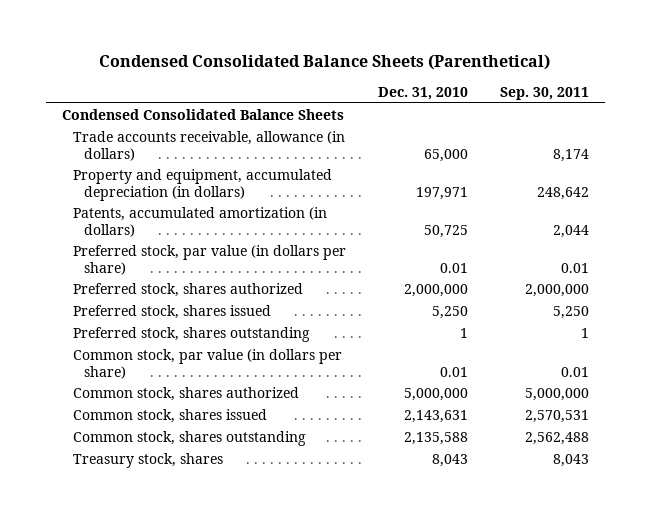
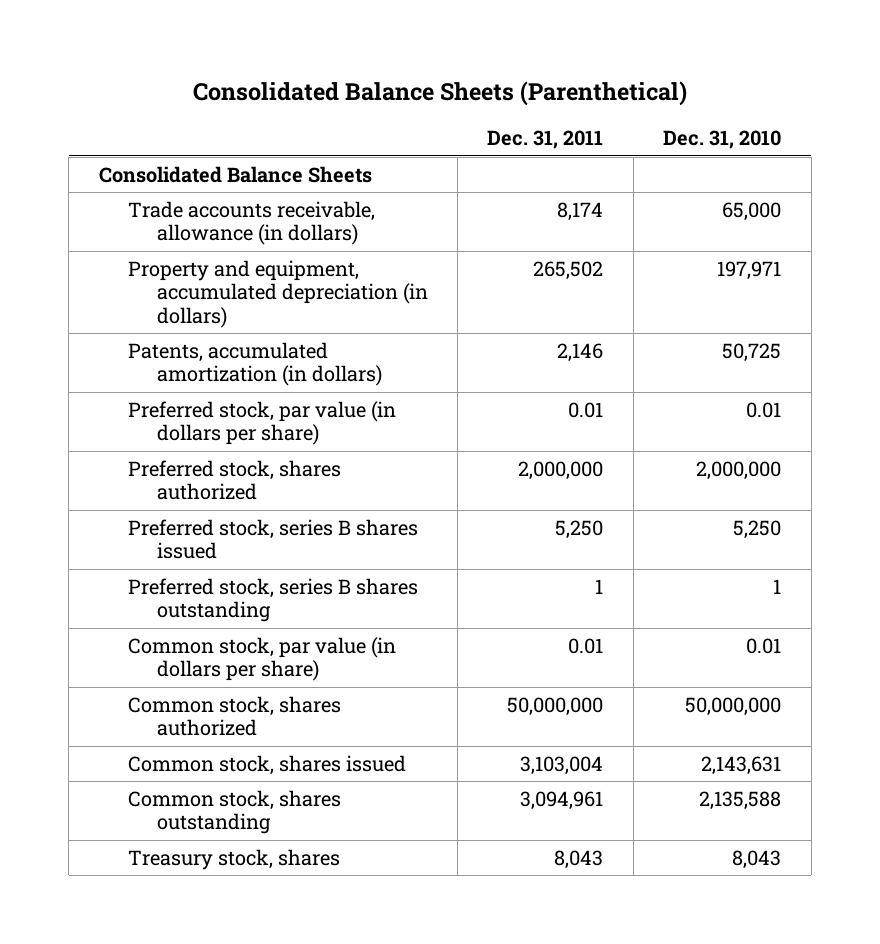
[99,54,551,71] Condensed Consolidated Balance Sheets (Parenthetical) -> [193,81,688,107] Consolidated Balance Sheets (Parenthetical)
[500,86,590,100] Sep. 30, 2011 -> none
none -> [487,130,604,150] Dec. 31, 2011
[61,108,344,120] Condensed Consolidated Balance Sheets -> [98,166,372,184] Consolidated Balance Sheets
[72,304,271,319] Preferred stock, shares issued -> [127,519,418,560] Preferred stock, series B shares issued
[72,326,310,342] Preferred stock, shares outstanding -> [127,578,418,623] Preferred stock, series B shares outstanding
[404,387,469,401] 5,000,000 -> [685,697,782,717] 50,000,000

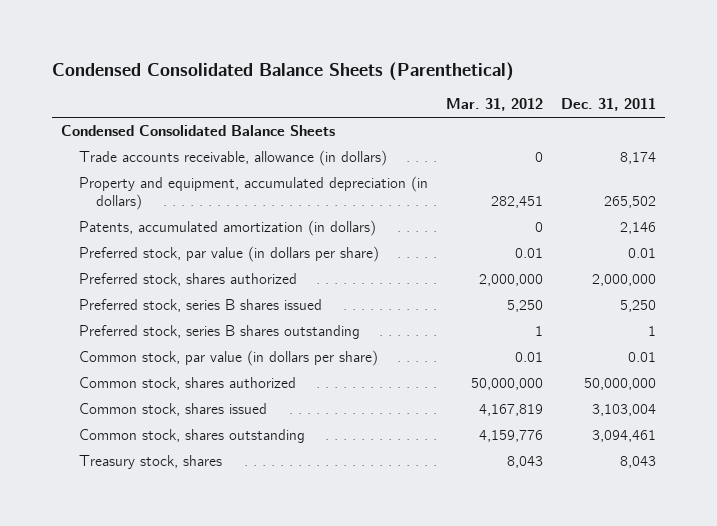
[193,81,688,107] Consolidated Balance Sheets (Parenthetical) -> [52,61,515,81] Condensed Consolidated Balance Sheets (Parenthetical)
[663,130,782,150] Dec. 31, 2010 -> none
none -> [445,98,543,112] Mar. 31, 2012
[98,166,372,184] Consolidated Balance Sheets -> [61,125,336,137] Condensed Consolidated Balance Sheets
[520,791,604,811] 3,094,961 -> [592,430,657,443] 3,094,461

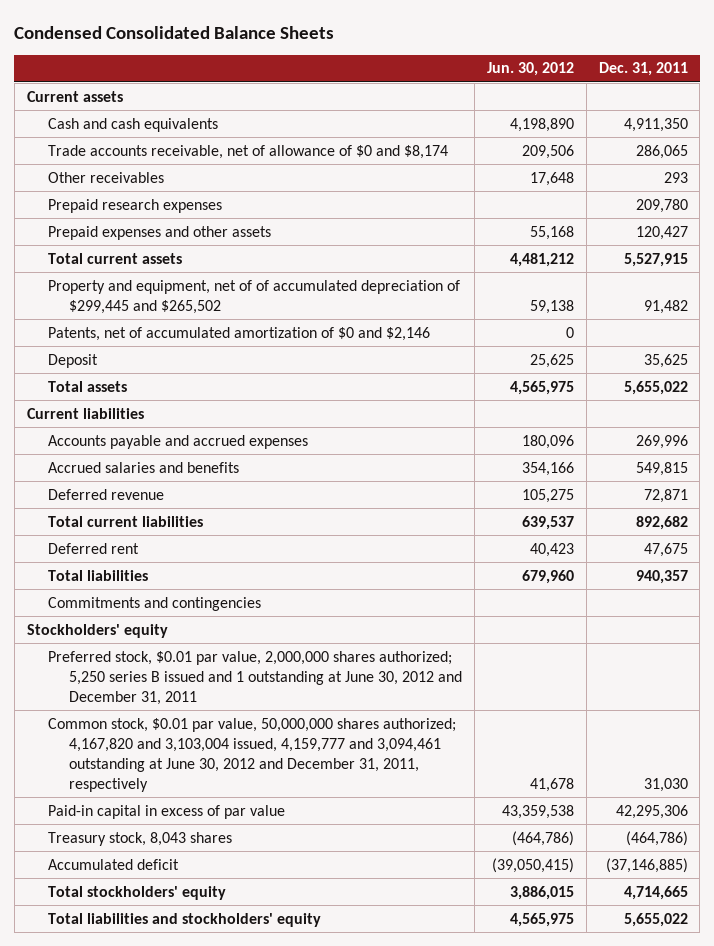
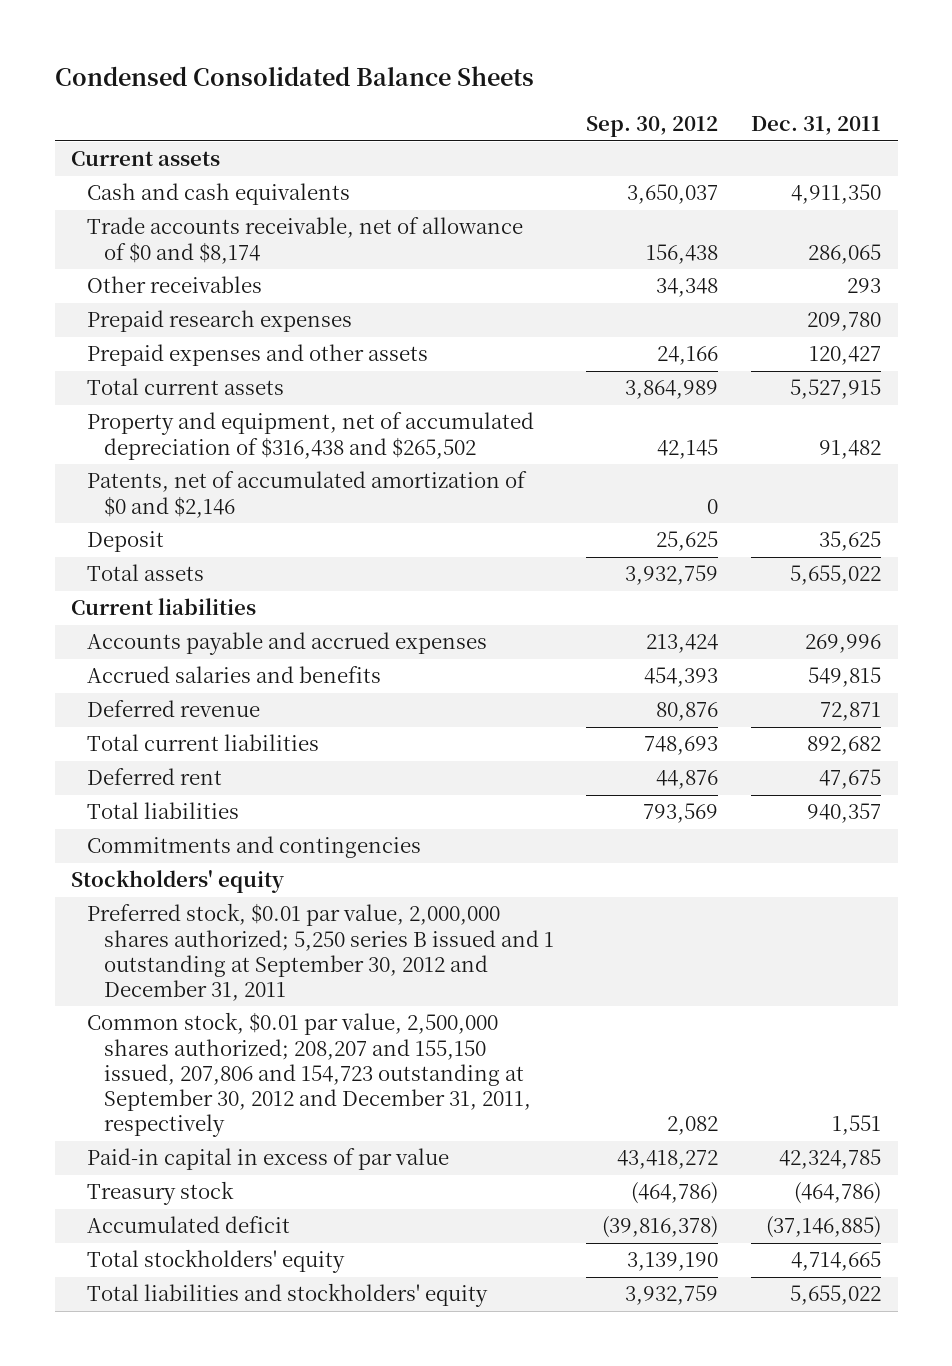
[486,62,574,77] Jun. 30, 2012 -> none
none -> [586,116,719,138] Sep. 30, 2012
[47,279,460,314] Property and equipment, net of of accumulated depreciation of $299,445 and $265,502 -> [87,412,535,460] Property and equipment, net of accumulated depreciation of $316,438 and $265,502
[47,650,462,705] Preferred stock, $0.01 par value, 2,000,000 shares authorized; 5,250 series B issued and 1 outstanding at June 30, 2012 and December 31, 2011 -> [87,903,554,1001] Preferred stock, $0.01 par value, 2,000,000 shares authorized; 5,250 series B issued and 1 outstanding at September 30, 2012 and December 31, 2011
[47,717,456,792] Common stock, $0.01 par value, 50,000,000 shares authorized; 4,167,820 and 3,103,004 issued, 4,159,777 and 3,094,461 outstanding at June 30, 2012 and December 31, 2011, respectively -> [87,1012,531,1138] Common stock, $0.01 par value, 2,500,000 shares authorized; 208,207 and 155,150 issued, 207,806 and 154,723 outstanding at September 30, 2012 and December 31, 2011, respectively
[643,777,688,792] 31,030 -> [832,1115,882,1136] 1,551
[615,804,688,819] 42,295,306 -> [779,1149,882,1170] 42,324,785
[47,831,232,846] Treasury stock, 8,043 shares -> [87,1181,235,1206] Treasury stock

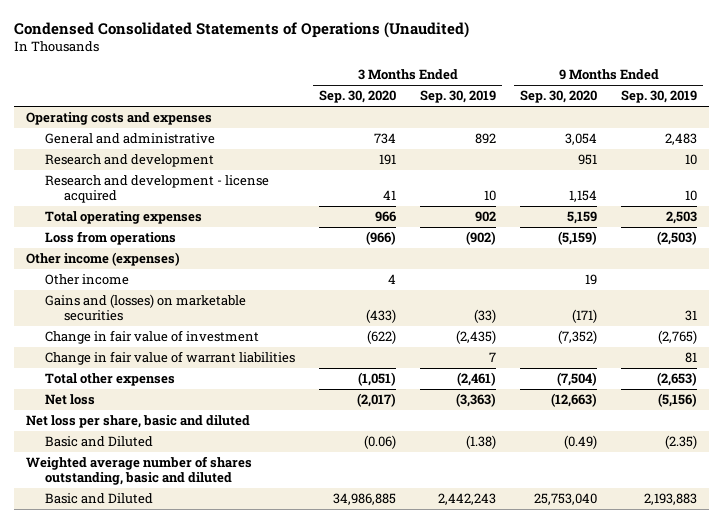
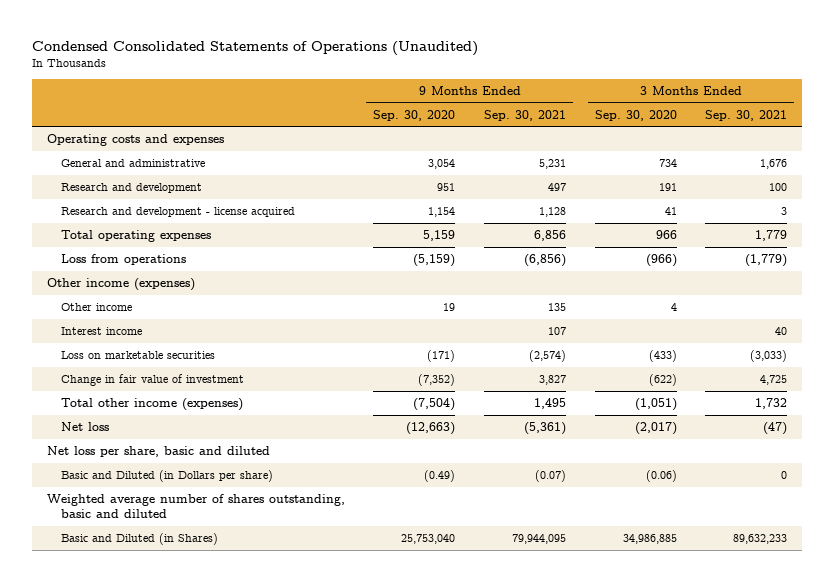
[420,90,497,104] Sep. 30, 2019 -> none
[621,90,698,104] Sep. 30, 2019 -> none
none -> [484,109,567,121] Sep. 30, 2021
none -> [705,109,788,121] Sep. 30, 2021
none -> [61,327,143,336] Interest income
[44,294,246,322] Gains and (losses) on marketable securities -> [61,351,216,360] Loss on marketable securities
[44,351,295,366] Change in fair value of warrant liabilities -> none
[44,373,175,387] Total other expenses -> [61,398,244,412] Total other income (expenses)
[44,436,153,448] Basic and Diluted -> [61,470,274,483] Basic and Diluted (in Dollars per share)
[44,493,153,505] Basic and Diluted -> [61,533,219,546] Basic and Diluted (in Shares)

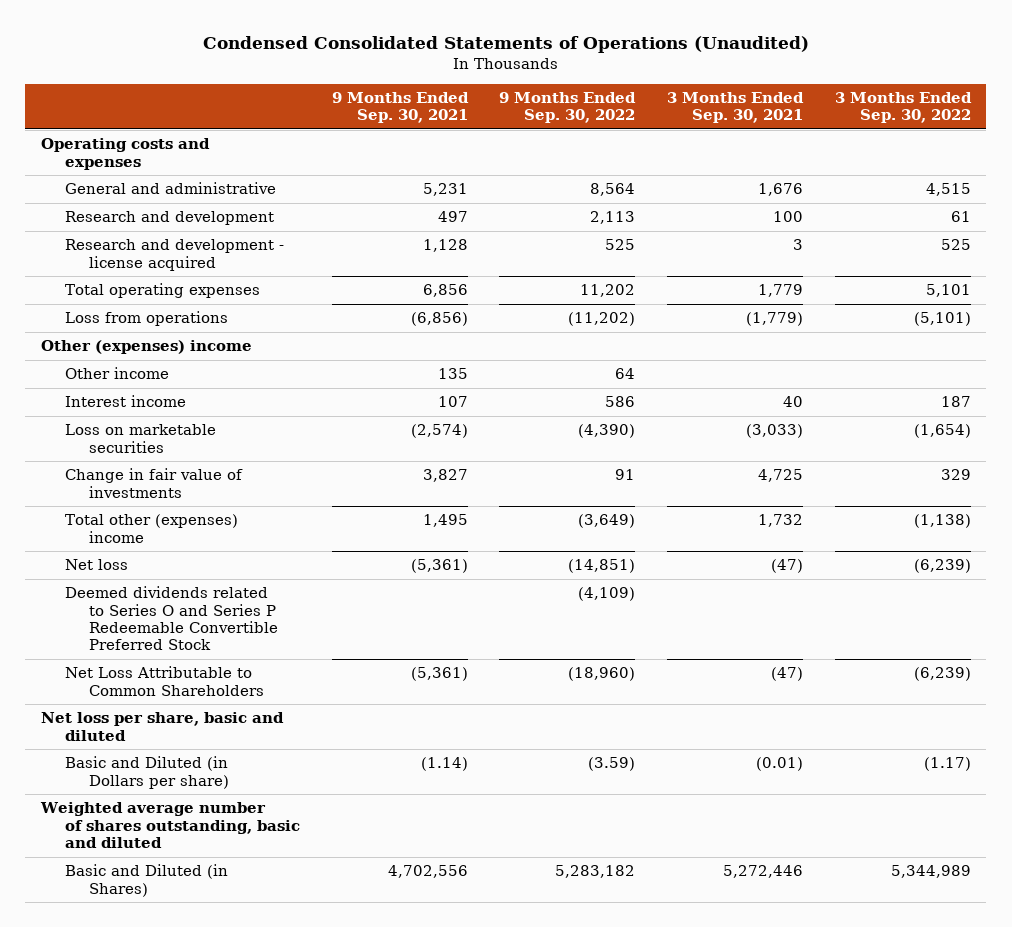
[373,109,456,121] Sep. 30, 2020 -> none
[594,109,677,121] Sep. 30, 2020 -> none
none -> [499,91,637,124] 9 Months Ended Sep. 30, 2022
none -> [834,91,972,124] 3 Months Ended Sep. 30, 2022
[46,278,195,292] Other income (expenses) -> [41,340,253,355] Other (expenses) income
[61,374,245,387] Change in fair value of investment -> [64,468,243,498] Change in fair value of investments
[61,398,244,412] Total other income (expenses) -> [64,514,238,543] Total other (expenses) income
none -> [64,586,278,651] Deemed dividends related to Series O and Series P Redeemable Convertible Preferred Stock
none -> [64,666,264,696] Net Loss Attributable to Common Shareholders
[535,470,567,483] (0.07) -> [420,757,468,772] (1.14)
[781,471,788,480] 0 -> [755,757,803,772] (0.01)
[512,534,567,545] 79,944,095 -> [387,865,468,879] 4,702,556
[733,534,788,545] 89,632,233 -> [722,865,803,879] 5,272,446

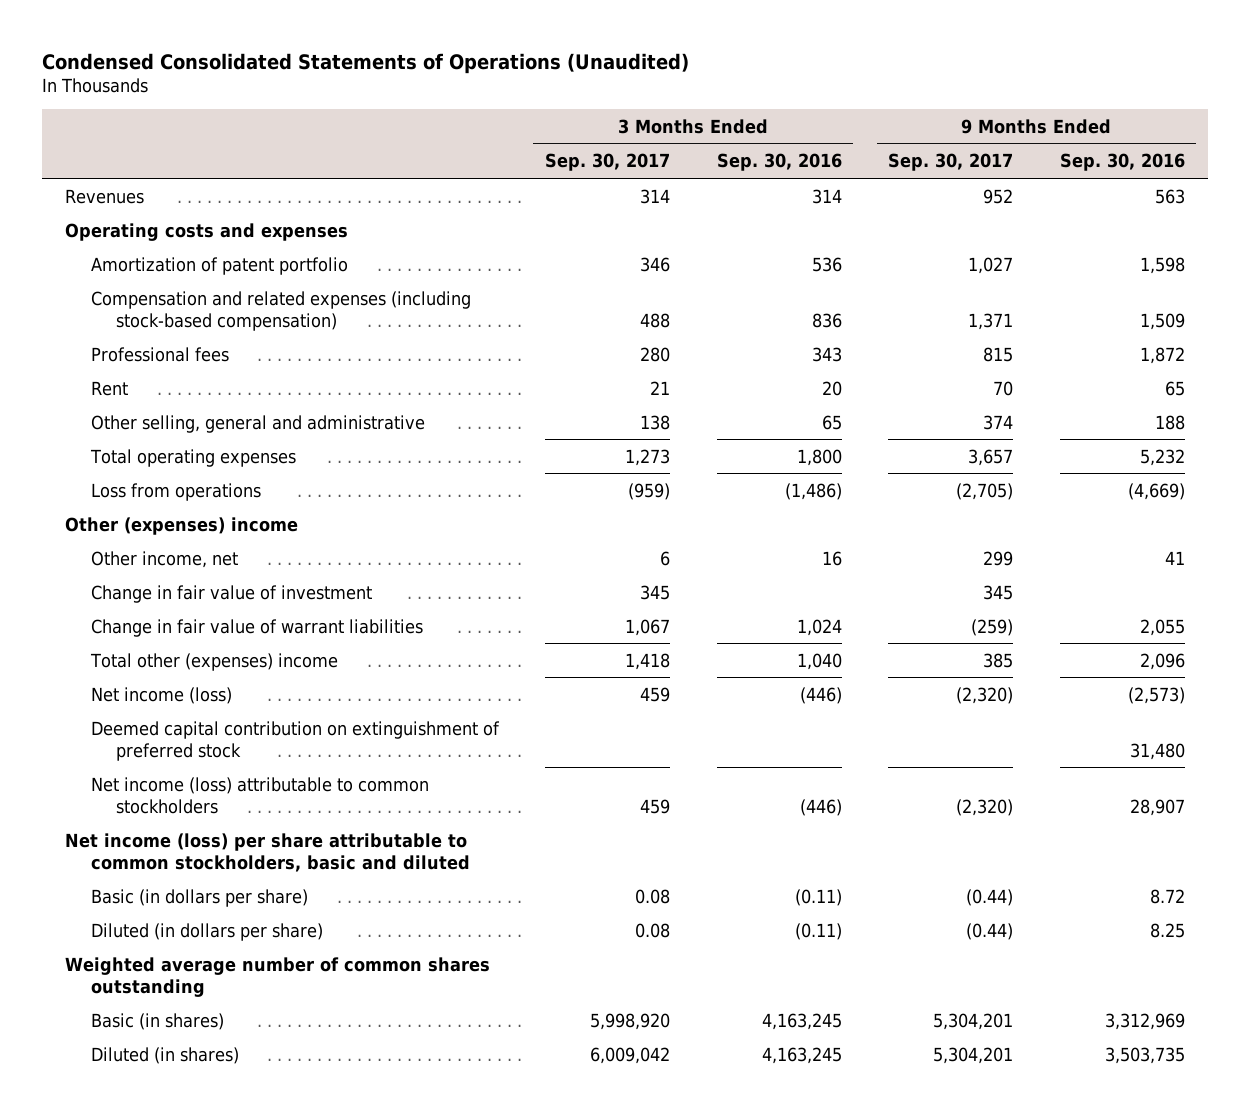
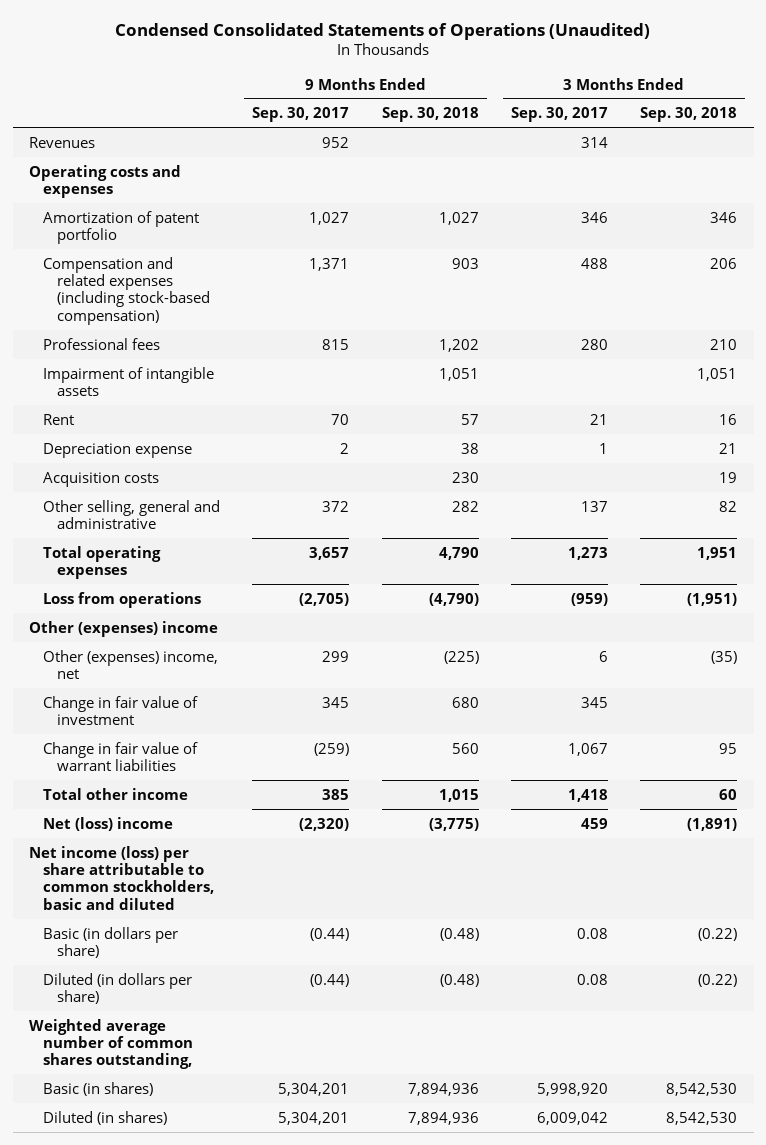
[716,153,842,172] Sep. 30, 2016 -> none
[1059,153,1185,172] Sep. 30, 2016 -> none
none -> [381,107,479,123] Sep. 30, 2018
none -> [640,107,738,123] Sep. 30, 2018
none -> [43,366,215,396] Impairment of intangible assets
none -> [43,442,193,458] Depreciation expense
none -> [43,471,160,487] Acquisition costs
[640,414,671,430] 138 -> [581,500,609,512] 137
[983,414,1014,430] 374 -> [322,500,350,512] 372
[90,550,238,568] Other income, net -> [43,649,219,679] Other (expenses) income, net
[90,720,500,761] Deemed capital contribution on extinguishment of preferred stock -> none
[90,776,429,814] Net income (loss) attributable to common stockholders -> none
[89,652,338,671] Total other (expenses) income -> [43,787,189,800] Total other income
[90,686,232,704] Net income (loss) -> [43,816,174,831] Net (loss) income
[64,956,490,997] Weighted average number of common shares outstanding -> [29,1018,194,1070] Weighted average number of common shares outstanding,

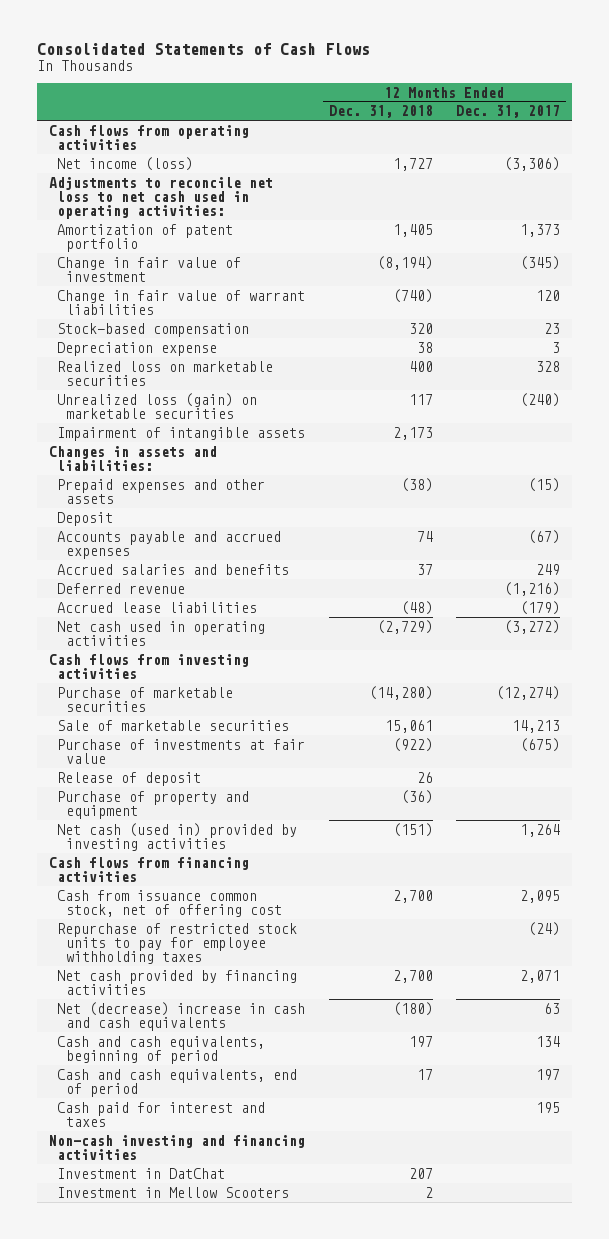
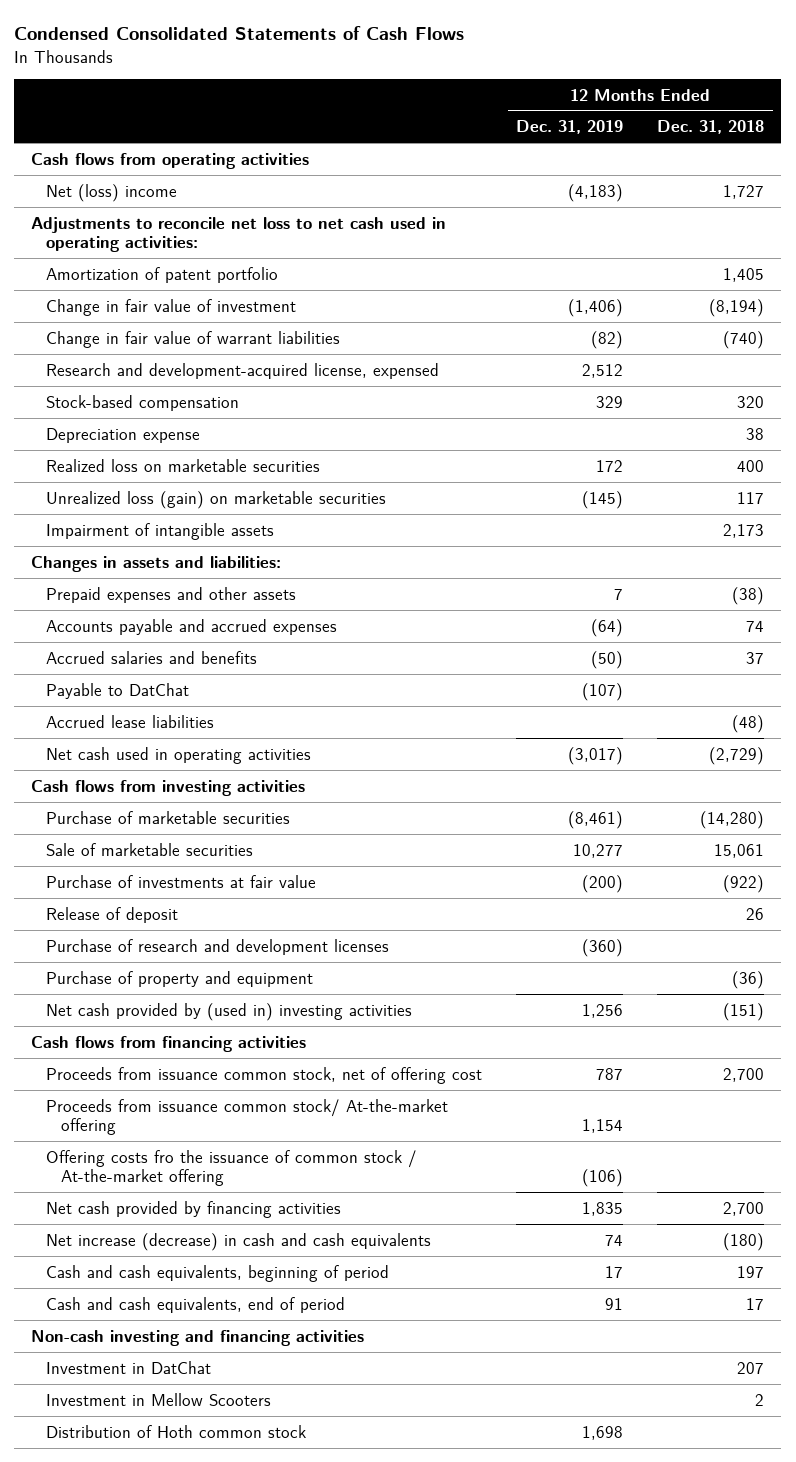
[37,43,371,56] Consolidated Statements of Cash Flows -> [14,26,465,41] Condensed Consolidated Statements of Cash Flows
[456,105,561,119] Dec. 31, 2017 -> none
none -> [516,120,624,135] Dec. 31, 2019
[57,156,194,171] Net income (loss) -> [46,183,178,202] Net (loss) income
none -> [46,362,440,379] Research and development-acquired license, expensed
[57,511,114,526] Deposit -> none
[57,582,186,594] Deferred revenue -> none
none -> [46,682,190,699] Payable to DatChat
none -> [46,938,390,955] Purchase of research and development licenses
[57,822,298,851] Net cash (used in) provided by investing activities -> [46,1002,413,1021] Net cash provided by (used in) investing activities
[57,922,298,964] Repurchase of restricted stock units to pay for employee withholding taxes -> none
[57,889,282,917] Cash from issuance common stock, net of offering cost -> [46,1066,483,1084] Proceeds from issuance common stock, net of offering cost
none -> [46,1098,449,1135] Proceeds from issuance common stock/ At-the-market offering
none -> [46,1149,418,1186] Offering costs fro the issuance of common stock / At-the-market offering
[57,1001,306,1031] Net (decrease) increase in cash and cash equivalents -> [46,1232,432,1251] Net increase (decrease) in cash and cash equivalents
[57,1101,266,1127] Cash paid for interest and taxes -> none
none -> [46,1424,307,1438] Distribution of Hoth common stock

